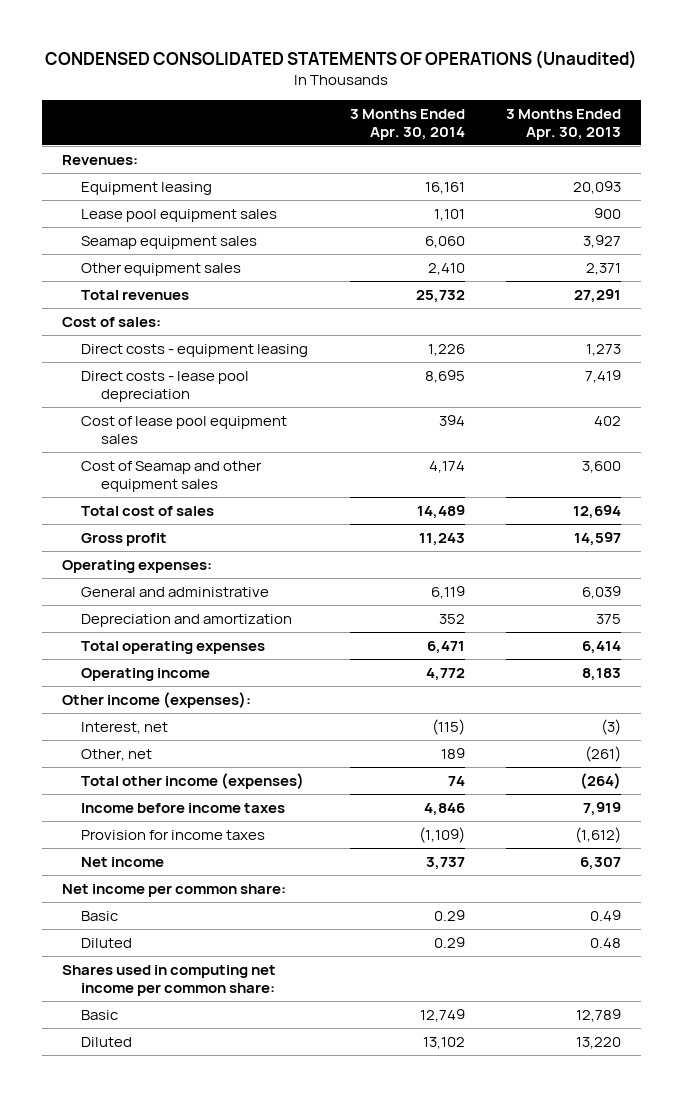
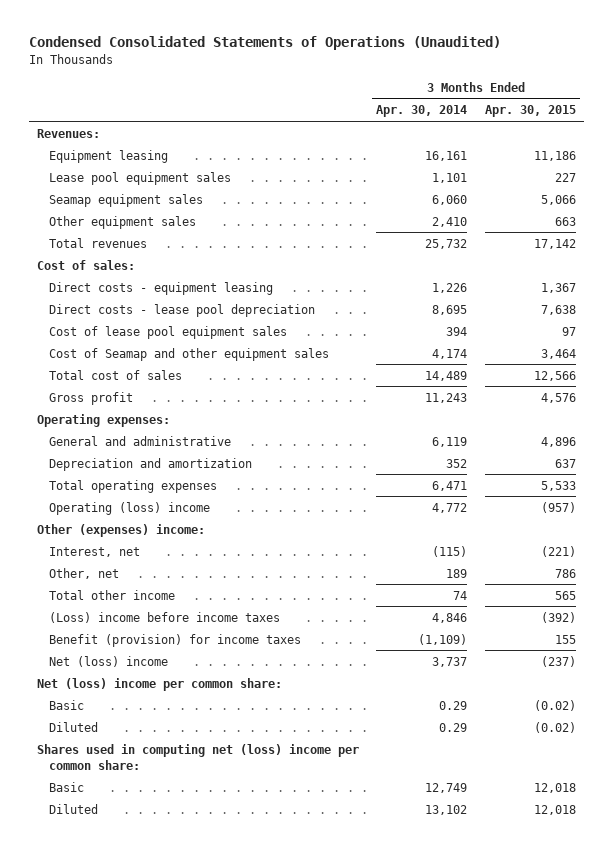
[45,49,638,69] CONDENSED CONSOLIDATED STATEMENTS OF OPERATIONS (Unaudited) -> [28,36,501,51] Condensed Consolidated Statements of Operations (Unaudited)
[505,108,621,140] 3 Months Ended Apr. 30, 2013 -> none
none -> [484,105,576,118] Apr. 30, 2015
[81,667,211,681] Operating income -> [48,501,210,515] Operating (loss) income
[62,691,252,708] Other income (expenses): -> [37,523,206,537] Other (expenses) income:
[81,772,305,789] Total other income (expenses) -> [48,589,175,600] Total other income
[81,802,286,813] Income before income taxes -> [48,611,280,623] (Loss) income before income taxes
[81,829,266,840] Provision for income taxes -> [48,633,301,647] Benefit (provision) for income taxes
[81,856,165,867] Net income -> [48,655,168,667] Net (loss) income
[62,883,287,897] Net income per common share: -> [37,677,283,691] Net (loss) income per common share:
[62,964,277,996] Shares used in computing net income per common share: -> [37,743,360,770] Shares used in computing net (loss) income per common share:

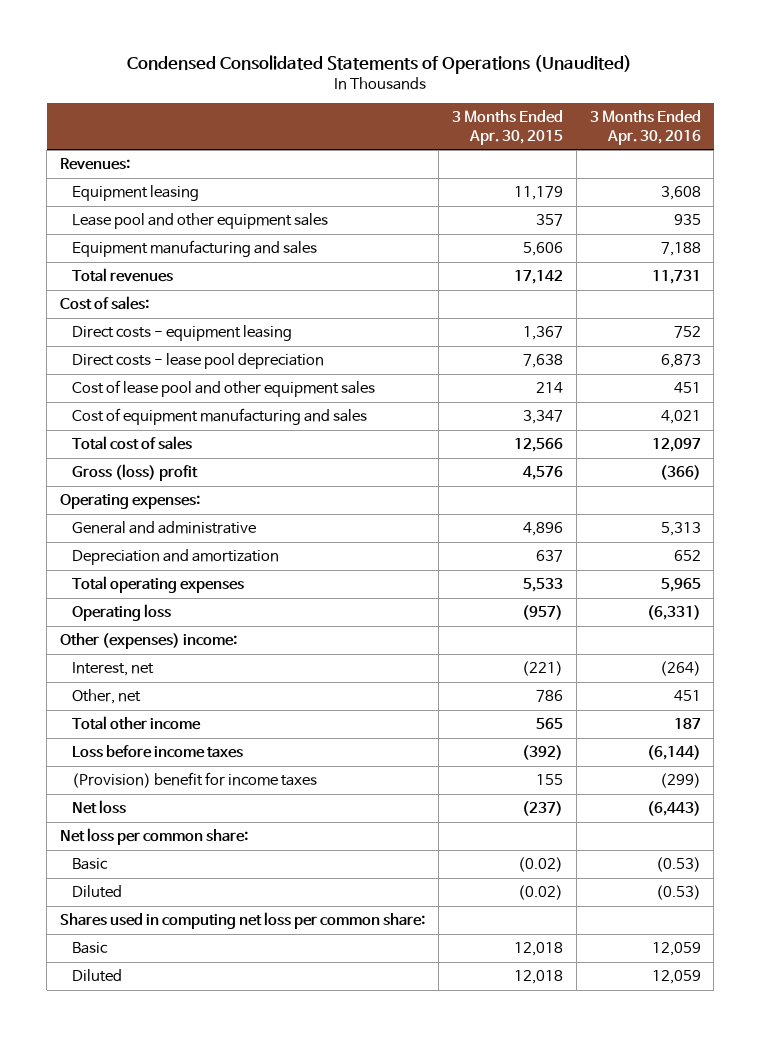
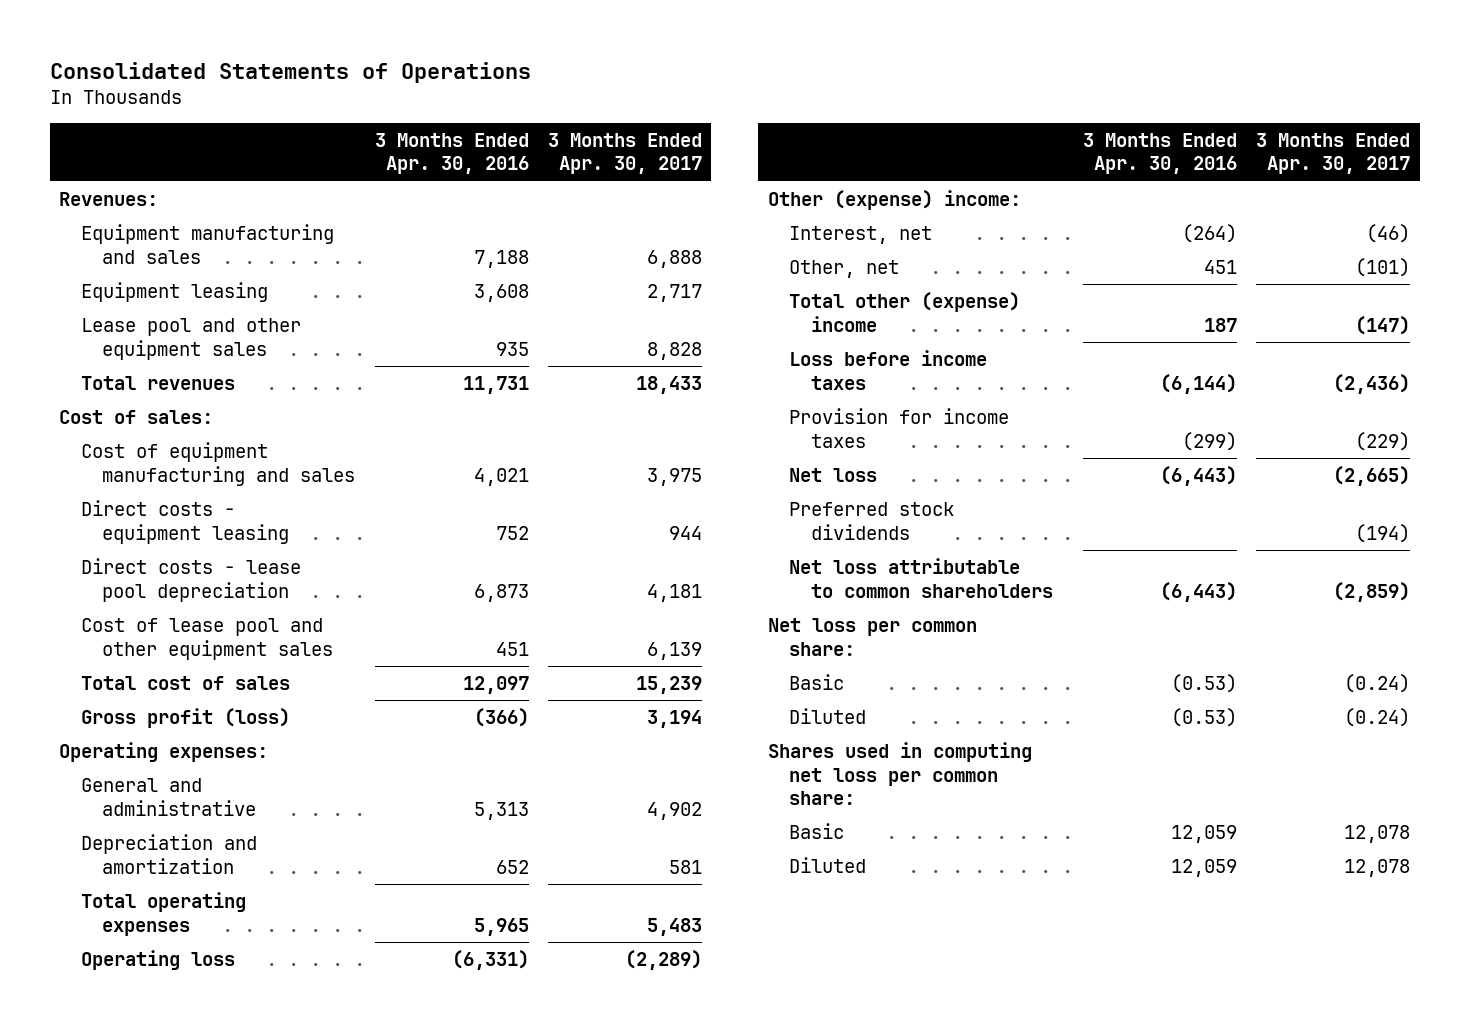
[127,55,633,75] Condensed Consolidated Statements of Operations (Unaudited) -> [49,61,531,83] Consolidated Statements of Operations
[451,110,563,145] 3 Months Ended Apr. 30, 2015 -> none
none -> [547,132,702,175] 3 Months Ended Apr. 30, 2017
[72,240,318,258] Equipment manufacturing and sales -> [80,224,334,264] Equipment manufacturing and sales
[72,408,368,426] Cost of equipment manufacturing and sales -> [80,442,356,486] Cost of equipment manufacturing and sales
[72,464,199,482] Gross (loss) profit -> [80,708,290,729] Gross profit (loss)
[60,633,238,650] Other (expenses) income: -> [767,190,1021,211] Other (expense) income:
[72,716,202,731] Total other income -> [789,292,1021,332] Total other (expense) income
[72,772,318,789] (Provision) benefit for income taxes -> [789,408,1010,448] Provision for income taxes
none -> [789,502,955,540] Preferred stock dividends
none -> [789,558,1053,598] Net loss attributable to common shareholders

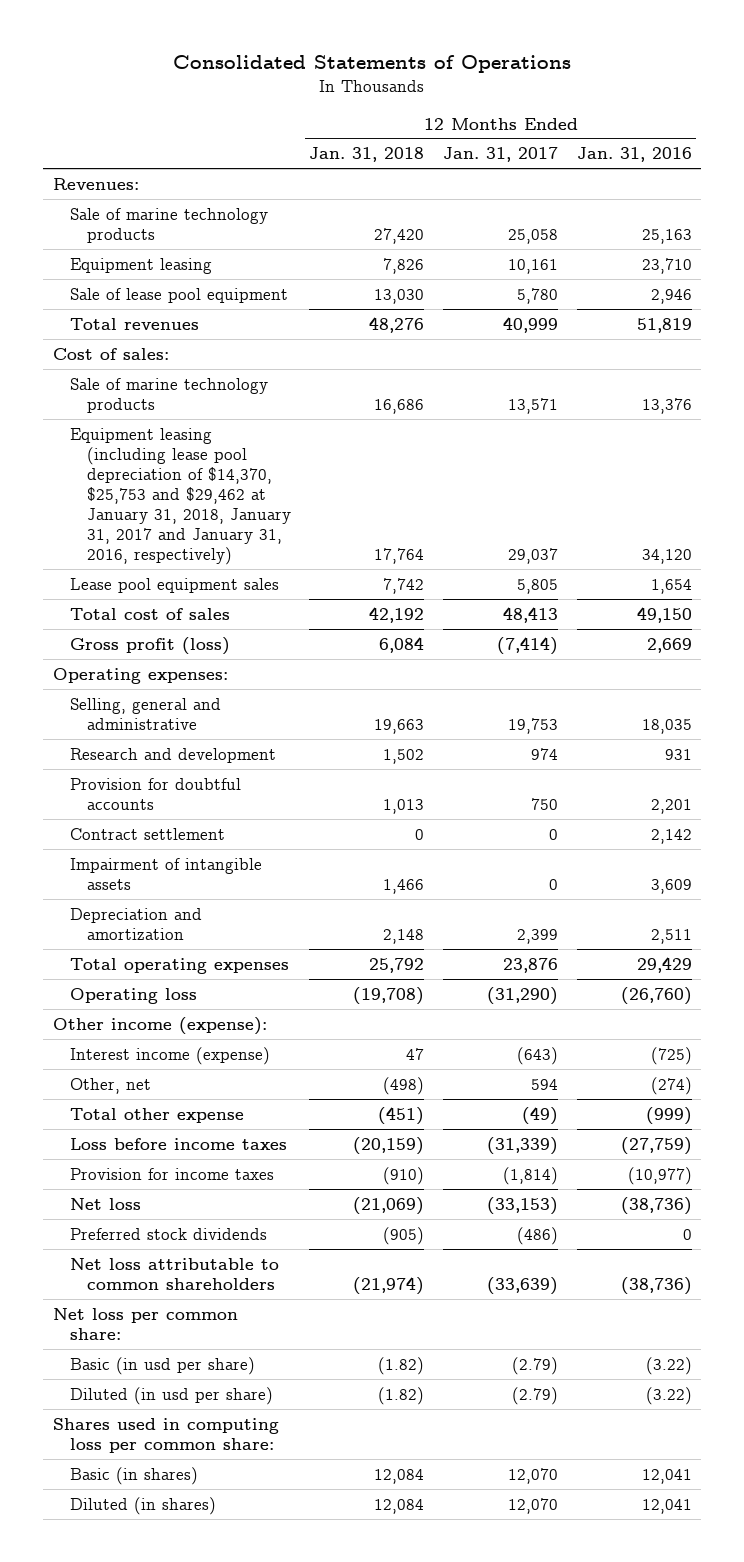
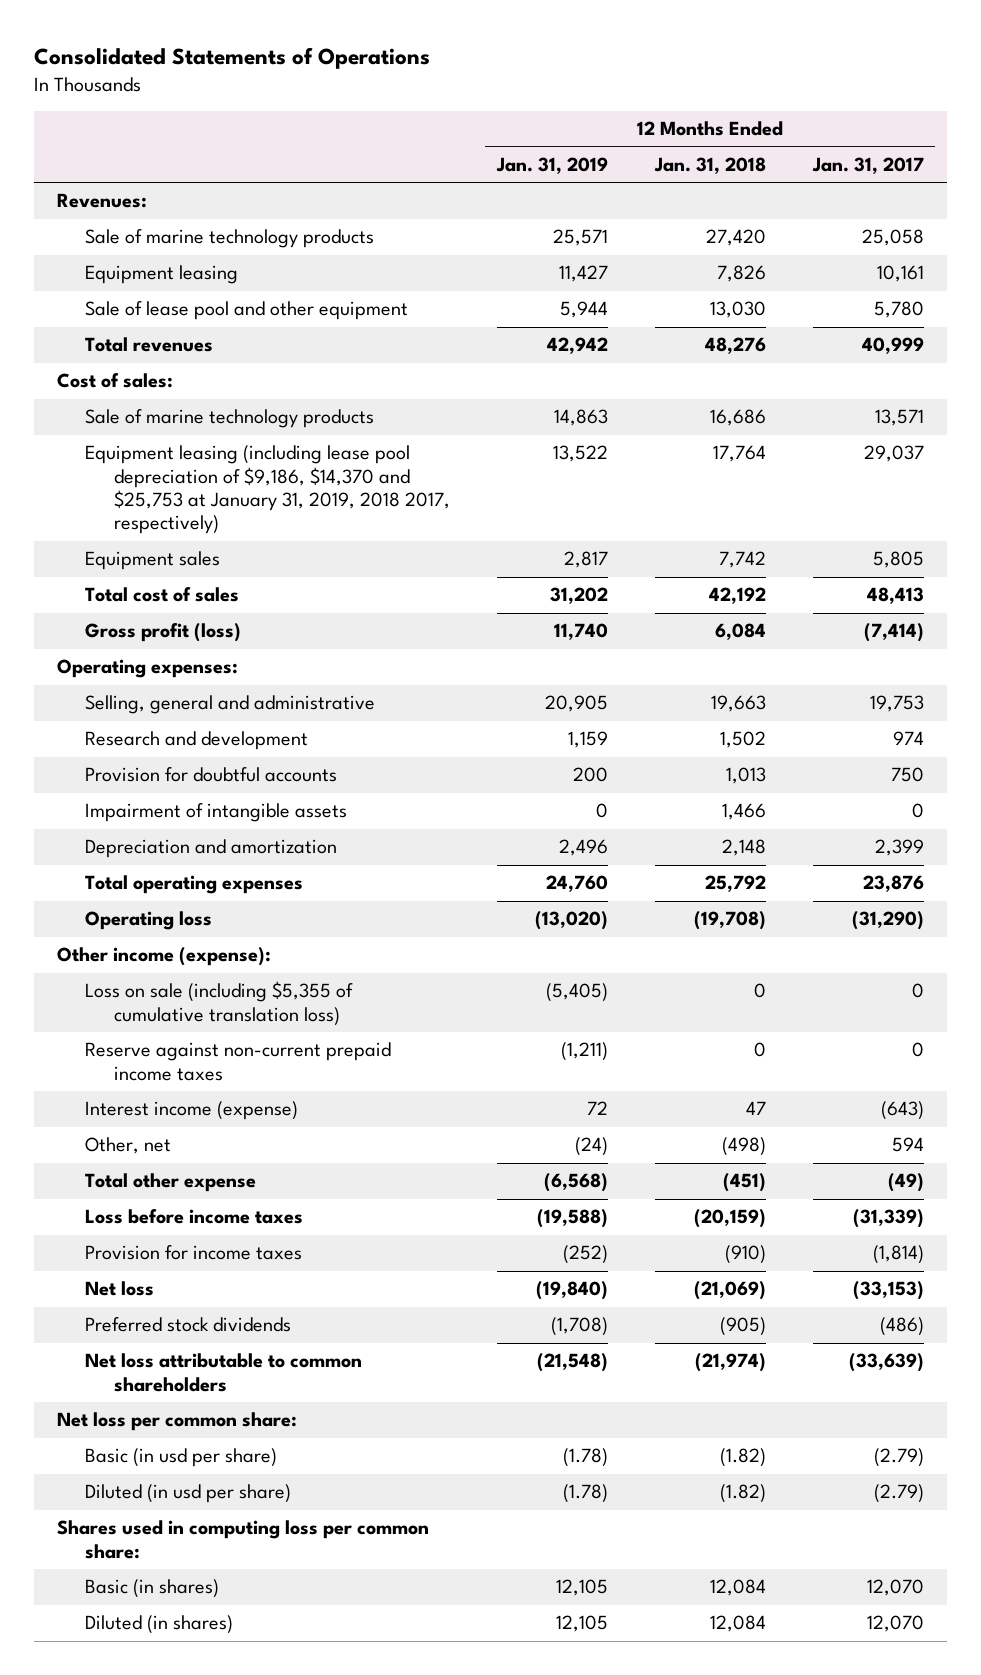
[576,147,692,163] Jan. 31, 2016 -> none
none -> [495,156,608,174] Jan. 31, 2019
[69,287,288,303] Sale of lease pool equipment -> [85,301,409,321] Sale of lease pool and other equipment
[69,427,291,566] Equipment leasing (including lease pool depreciation of $14,370, $25,753 and $29,462 at January 31, 2018, January 31, 2017 and January 31, 2016, respectively) -> [85,445,450,535] Equipment leasing (including lease pool depreciation of $9,186, $14,370 and $25,753 at January 31, 2019, 2018 2017, respectively)
[69,577,279,593] Lease pool equipment sales -> [85,551,221,571] Equipment sales
[69,827,225,840] Contract settlement -> none
none -> [85,981,354,1026] Loss on sale (including $5,355 of cumulative translation loss)
none -> [85,1042,392,1081] Reserve against non-current prepaid income taxes

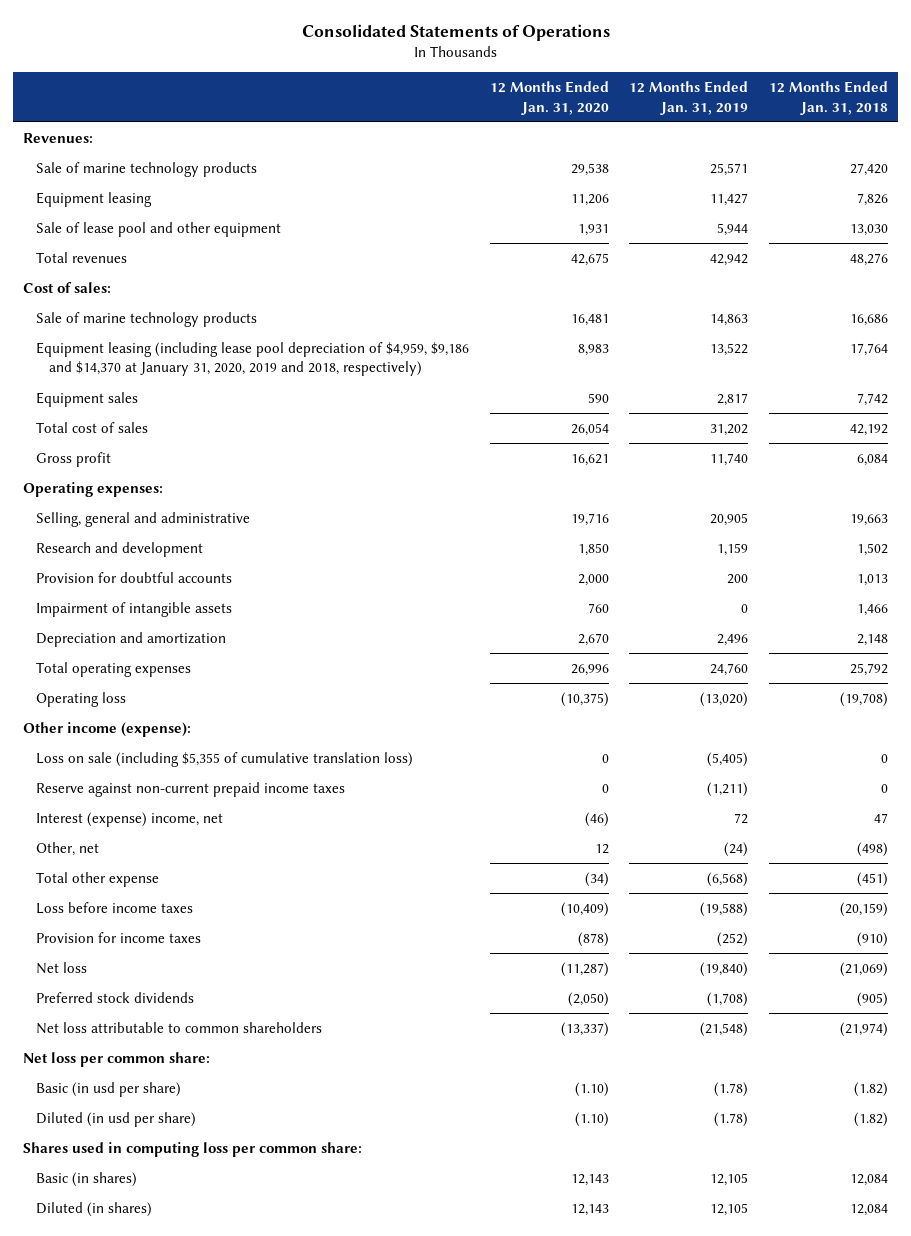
[811,156,924,174] Jan. 31, 2017 -> none
none -> [489,81,609,115] 12 Months Ended Jan. 31, 2020
[85,445,450,535] Equipment leasing (including lease pool depreciation of $9,186, $14,370 and $25,753 at January 31, 2019, 2018 2017, respectively) -> [36,342,470,377] Equipment leasing (including lease pool depreciation of $4,959, $9,186 and $14,370 at January 31, 2020, 2019 and 2018, respectively)
[85,623,242,643] Gross profit (loss) -> [36,452,112,468] Gross profit
[85,1101,299,1121] Interest income (expense) -> [36,812,224,828] Interest (expense) income, net

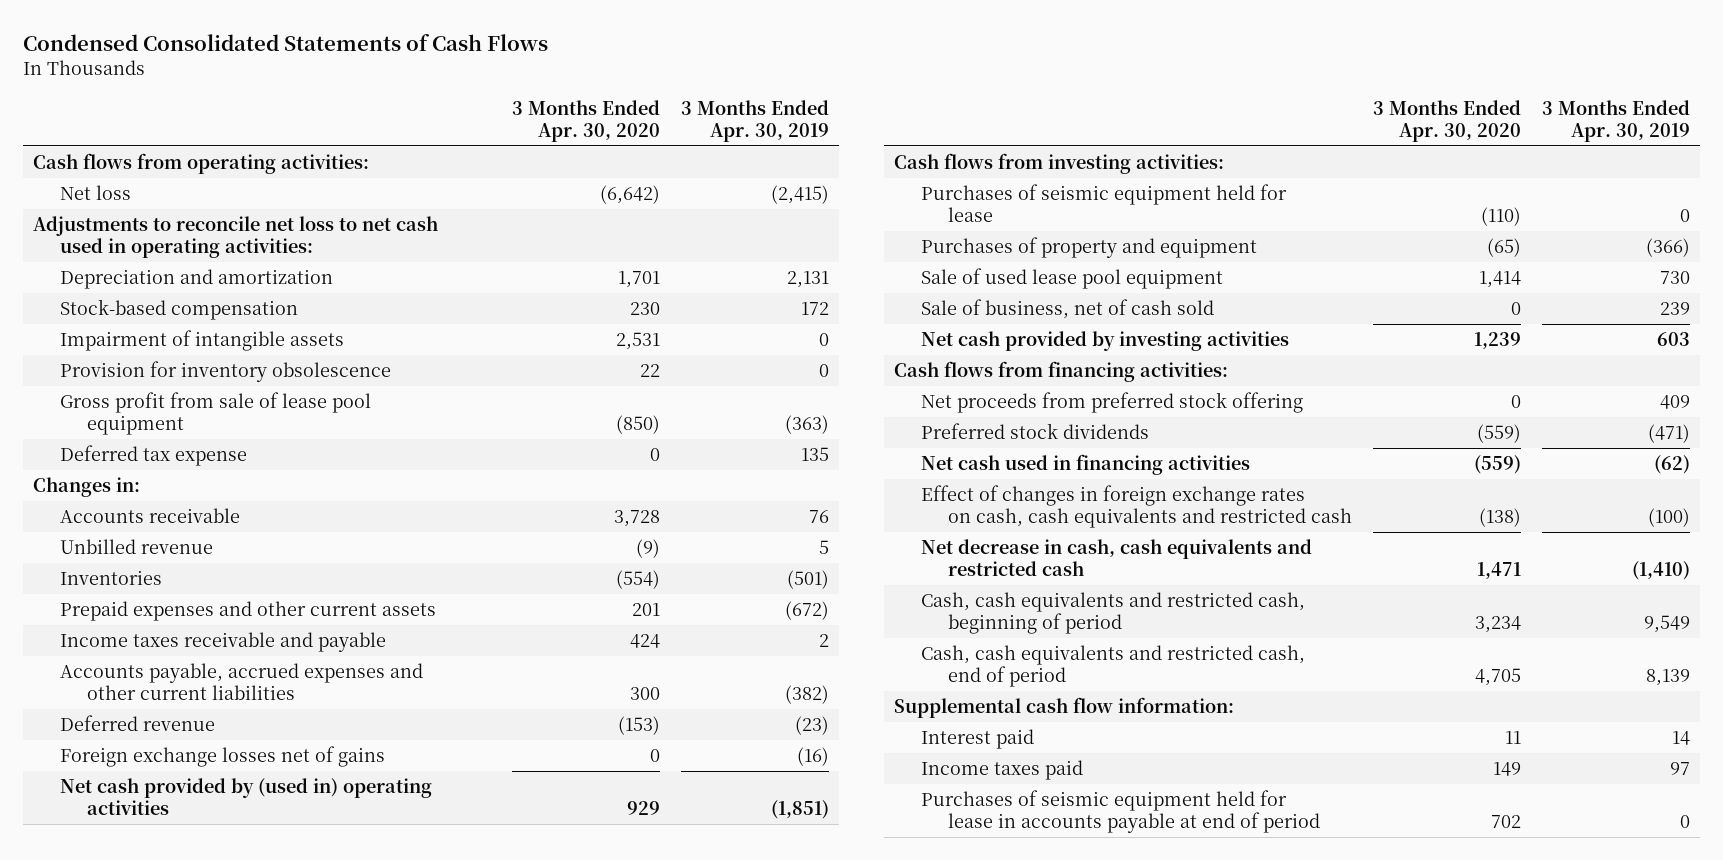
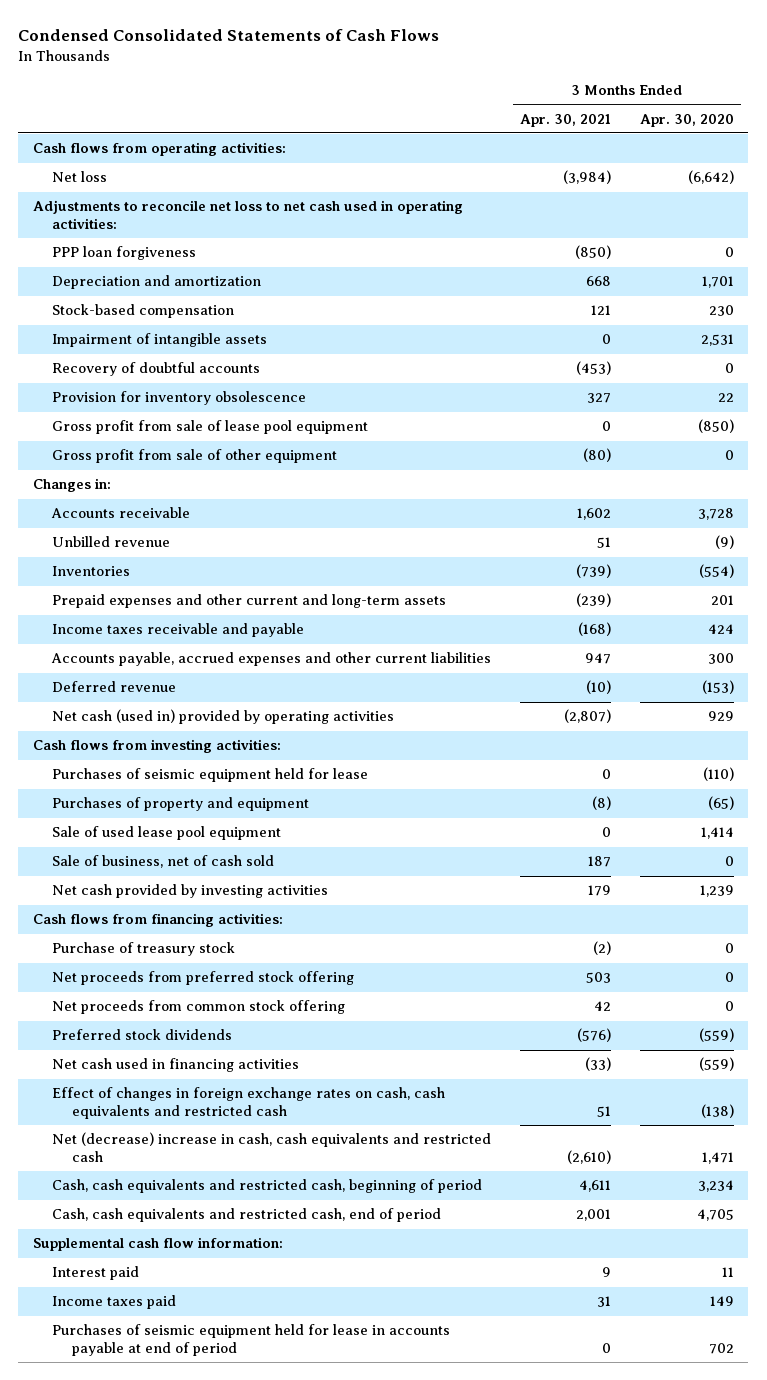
[680,100,829,142] 3 Months Ended Apr. 30, 2019 -> none
none -> [520,113,612,127] Apr. 30, 2021
none -> [52,246,197,261] PPP loan forgiveness
none -> [52,362,261,377] Recovery of doubtful accounts
[60,445,248,467] Deferred tax expense -> none
none -> [52,449,338,464] Gross profit from sale of other equipment
[60,601,437,622] Prepaid expenses and other current assets -> [52,594,447,609] Prepaid expenses and other current and long-term assets
[60,746,386,768] Foreign exchange losses net of gains -> none
[60,778,433,815] Net cash provided by (used in) operating activities -> [52,709,395,725] Net cash (used in) provided by operating activities
none -> [52,942,236,957] Purchase of treasury stock
none -> [52,1000,346,1015] Net proceeds from common stock offering
[921,539,1313,576] Net decrease in cash, cash equivalents and restricted cash -> [52,1132,492,1162] Net (decrease) increase in cash, cash equivalents and restricted cash

